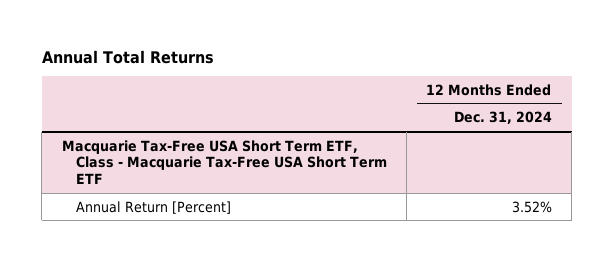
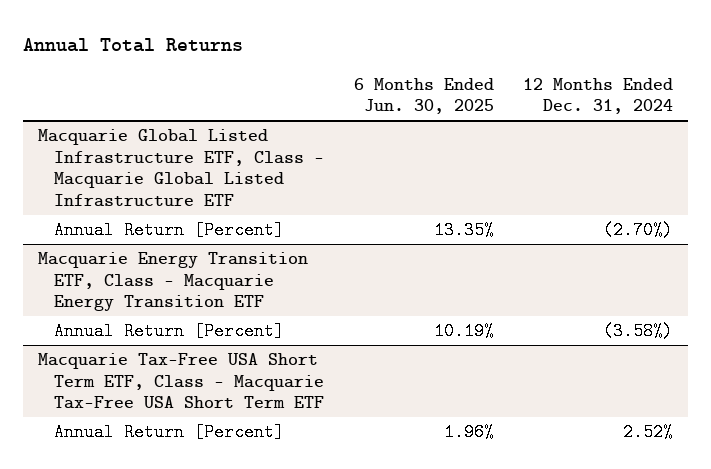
none -> [353,77,494,115] 6 Months Ended Jun. 30, 2025
none -> [37,128,324,208] Macquarie Global Listed Infrastructure ETF, Class - Macquarie Global Listed Infrastructure ETF
none -> [53,220,284,239] Annual Return [Percent]
none -> [37,251,308,312] Macquarie Energy Transition ETF, Class - Macquarie Energy Transition ETF
none -> [53,321,284,340] Annual Return [Percent]
[511,200,552,213] 3.52% -> [623,422,674,441] 2.52%

